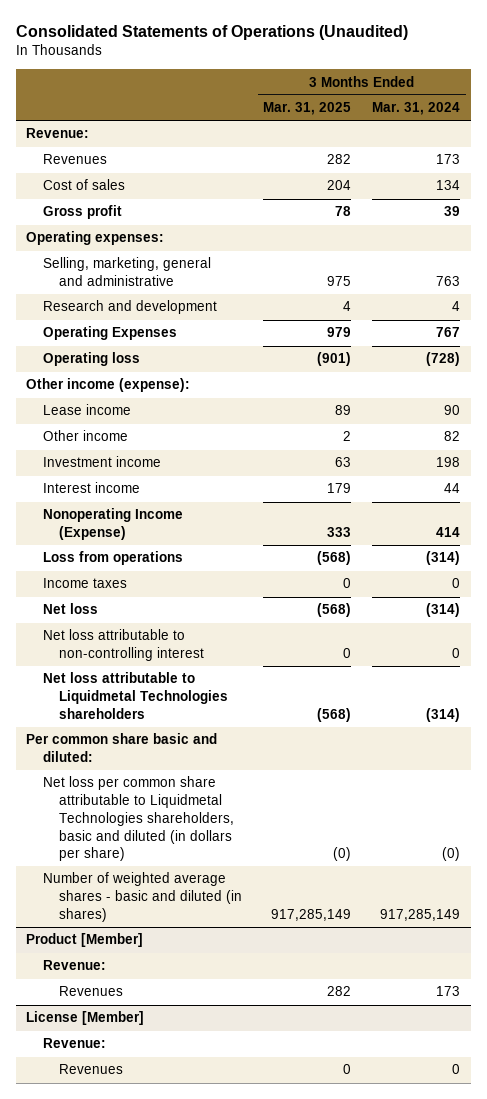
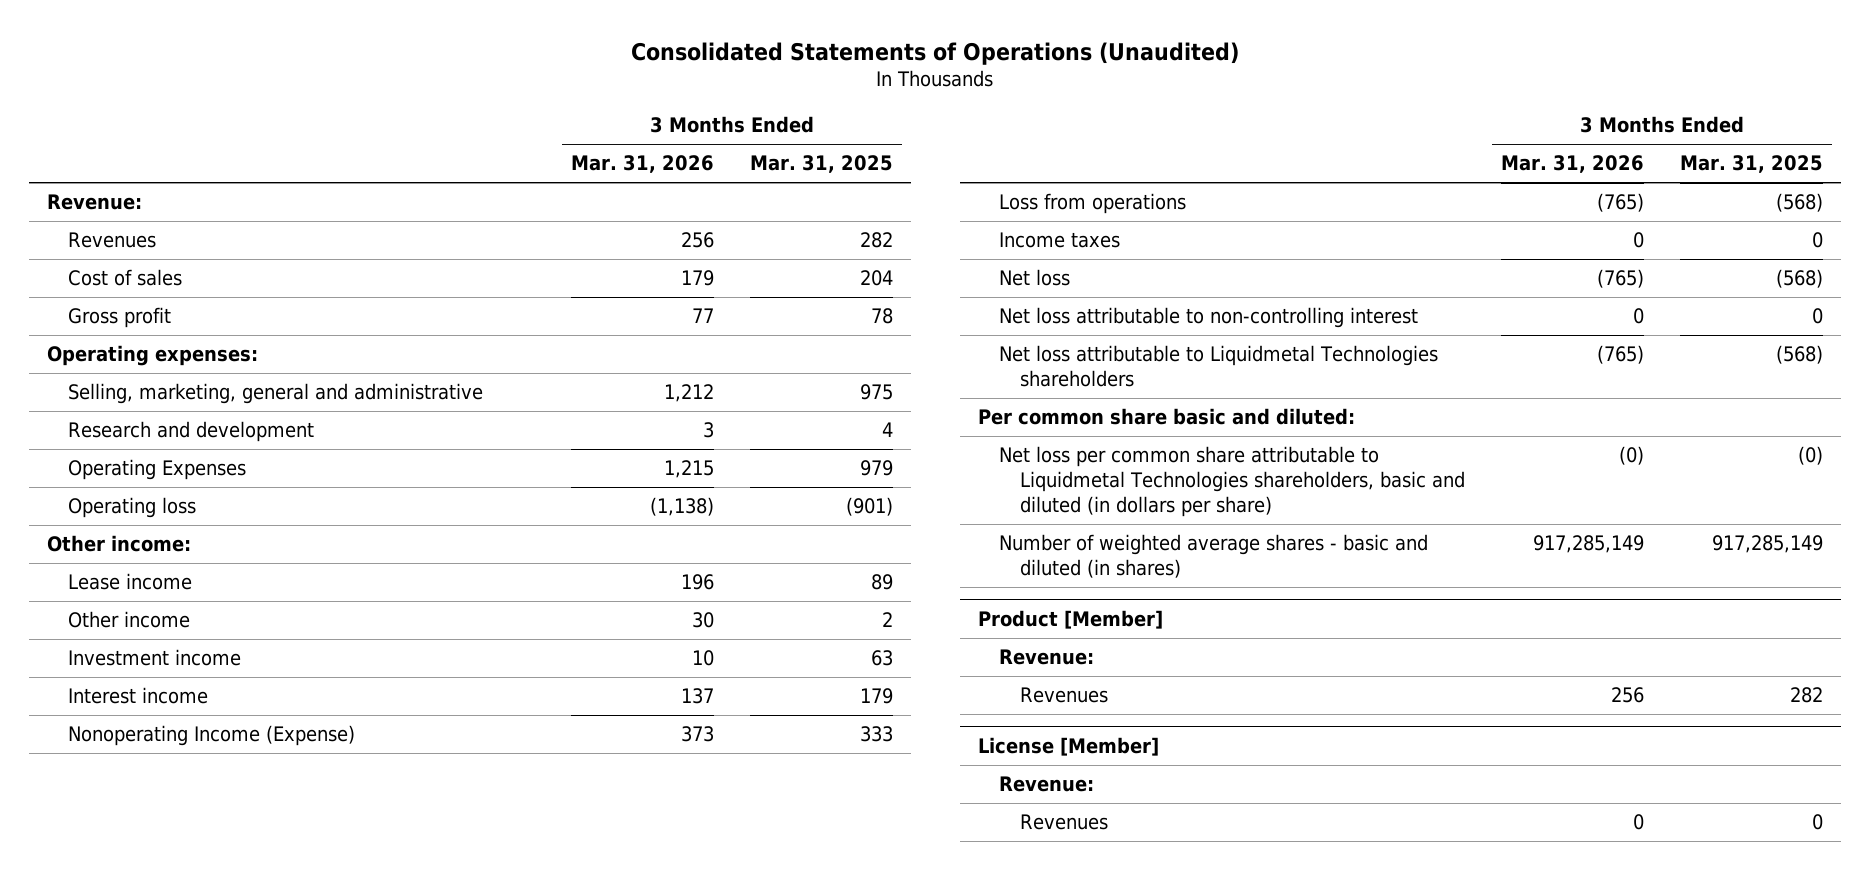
[372,102,461,116] Mar. 31, 2024 -> none
none -> [570,155,714,174] Mar. 31, 2026
[26,378,191,393] Other income (expense): -> [47,535,192,553] Other income:

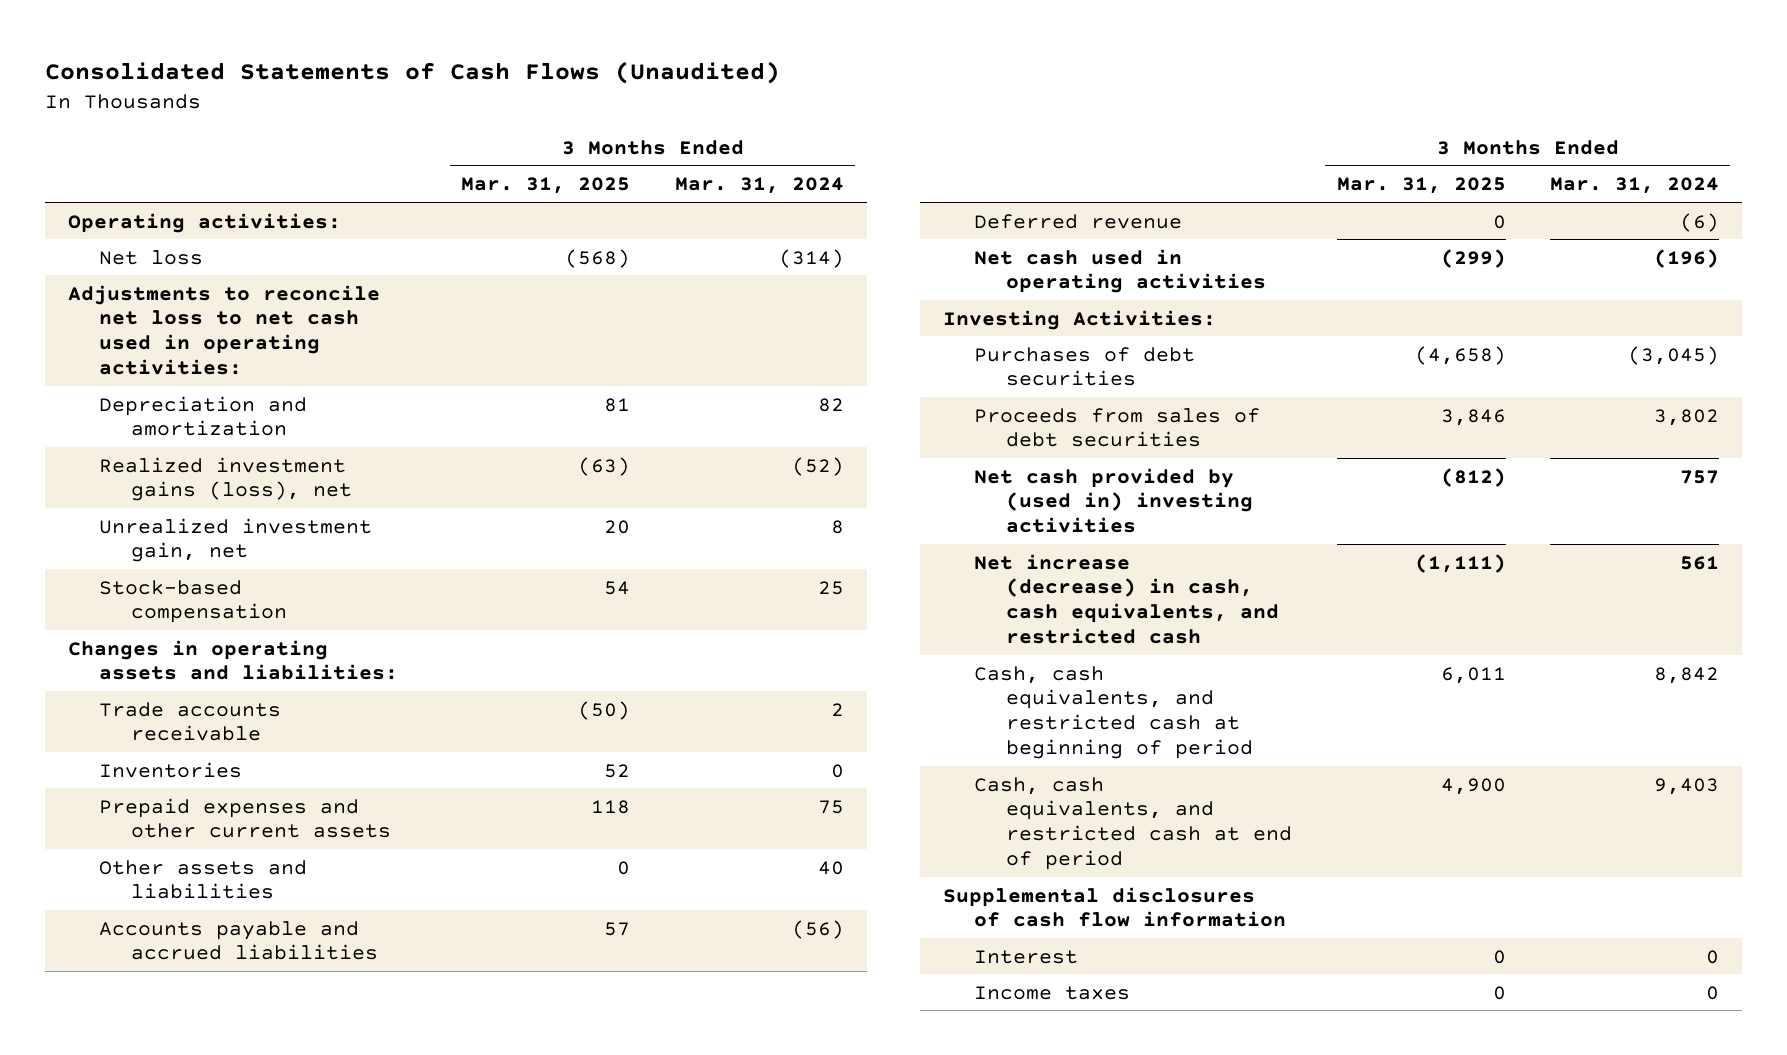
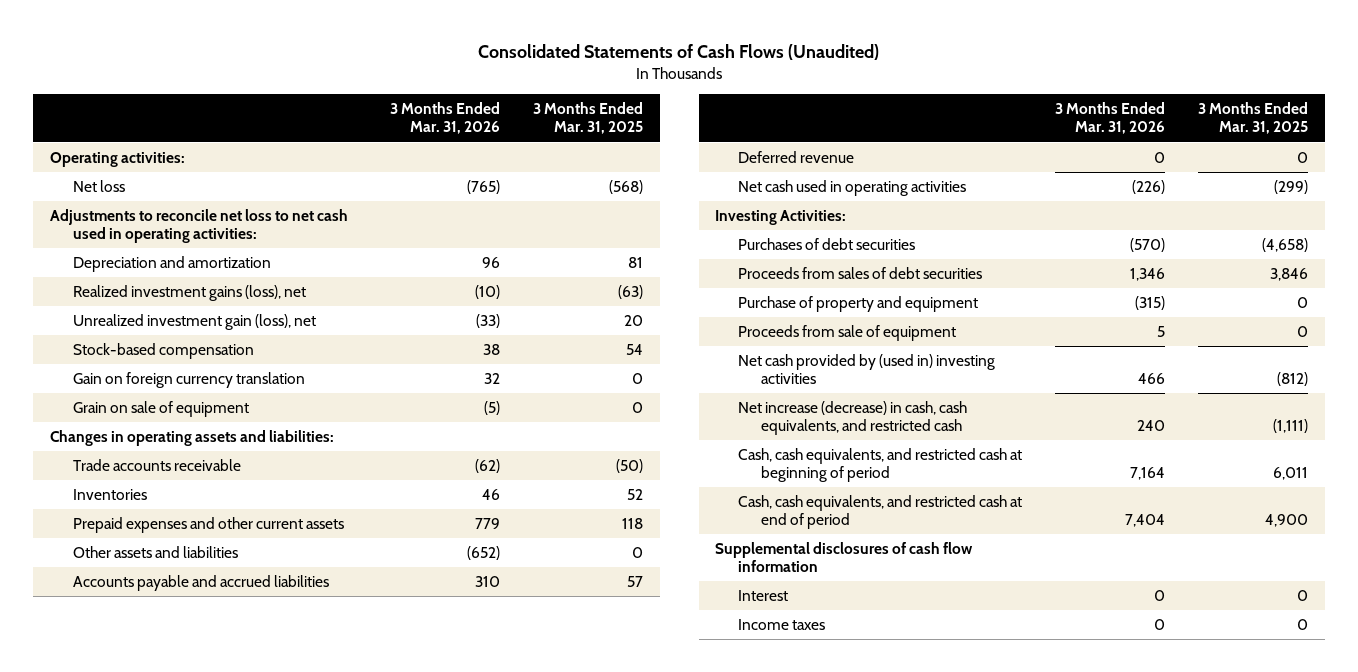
[675,177,845,195] Mar. 31, 2024 -> none
none -> [389,102,500,135] 3 Months Ended Mar. 31, 2026
[99,517,373,563] Unrealized investment gain, net -> [72,314,316,331] Unrealized investment gain (loss), net
none -> [72,372,305,389] Gain on foreign currency translation
none -> [72,401,249,418] Grain on sale of equipment
none -> [737,296,978,313] Purchase of property and equipment
none -> [737,325,956,342] Proceeds from sale of equipment

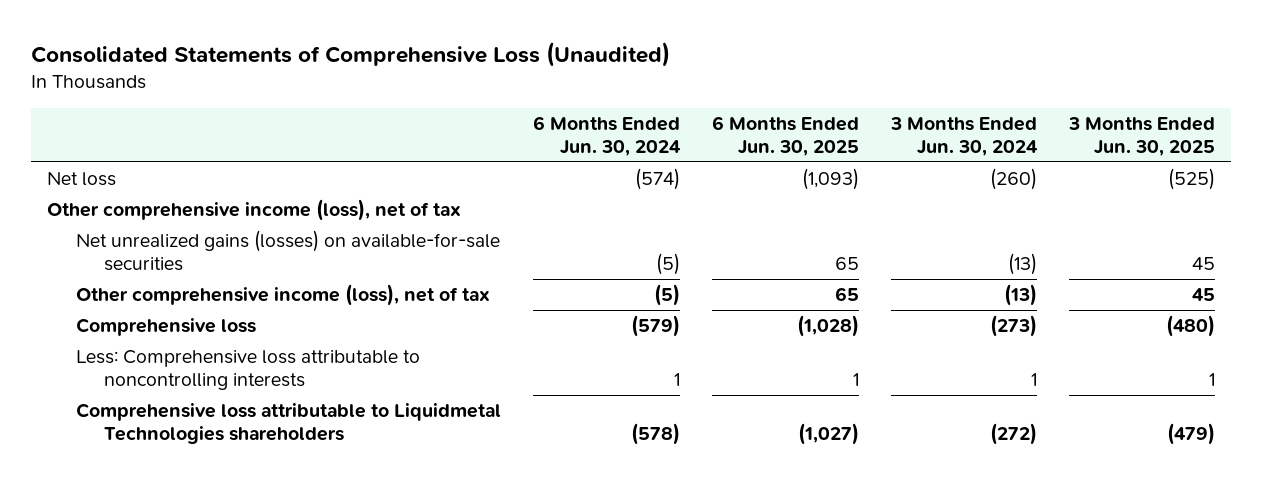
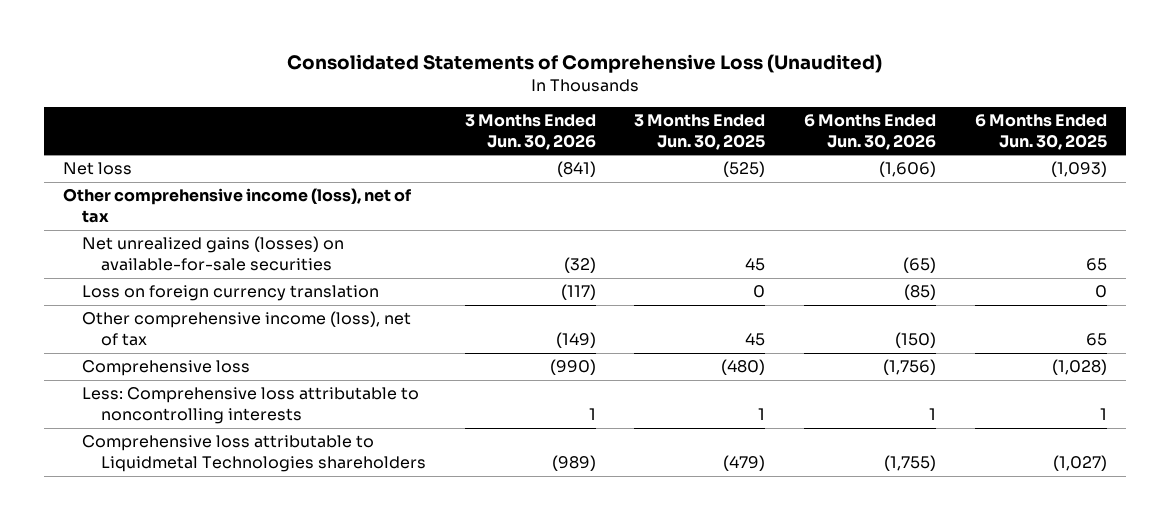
[532,115,681,157] 6 Months Ended Jun. 30, 2024 -> none
[889,116,1038,157] 3 Months Ended Jun. 30, 2024 -> none
none -> [464,114,596,150] 3 Months Ended Jun. 30, 2026
none -> [803,114,936,150] 6 Months Ended Jun. 30, 2026
none -> [82,285,380,302] Loss on foreign currency translation

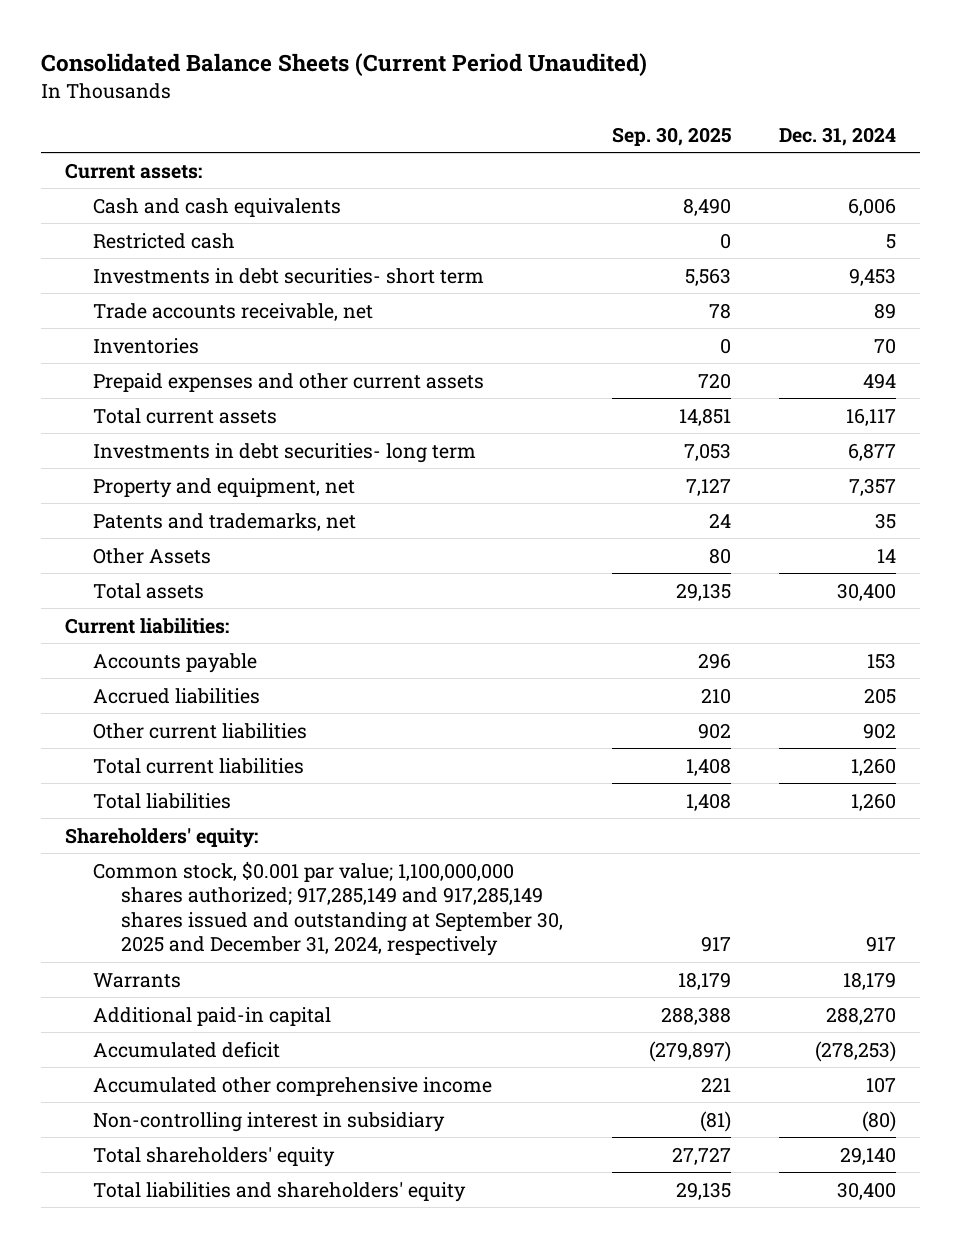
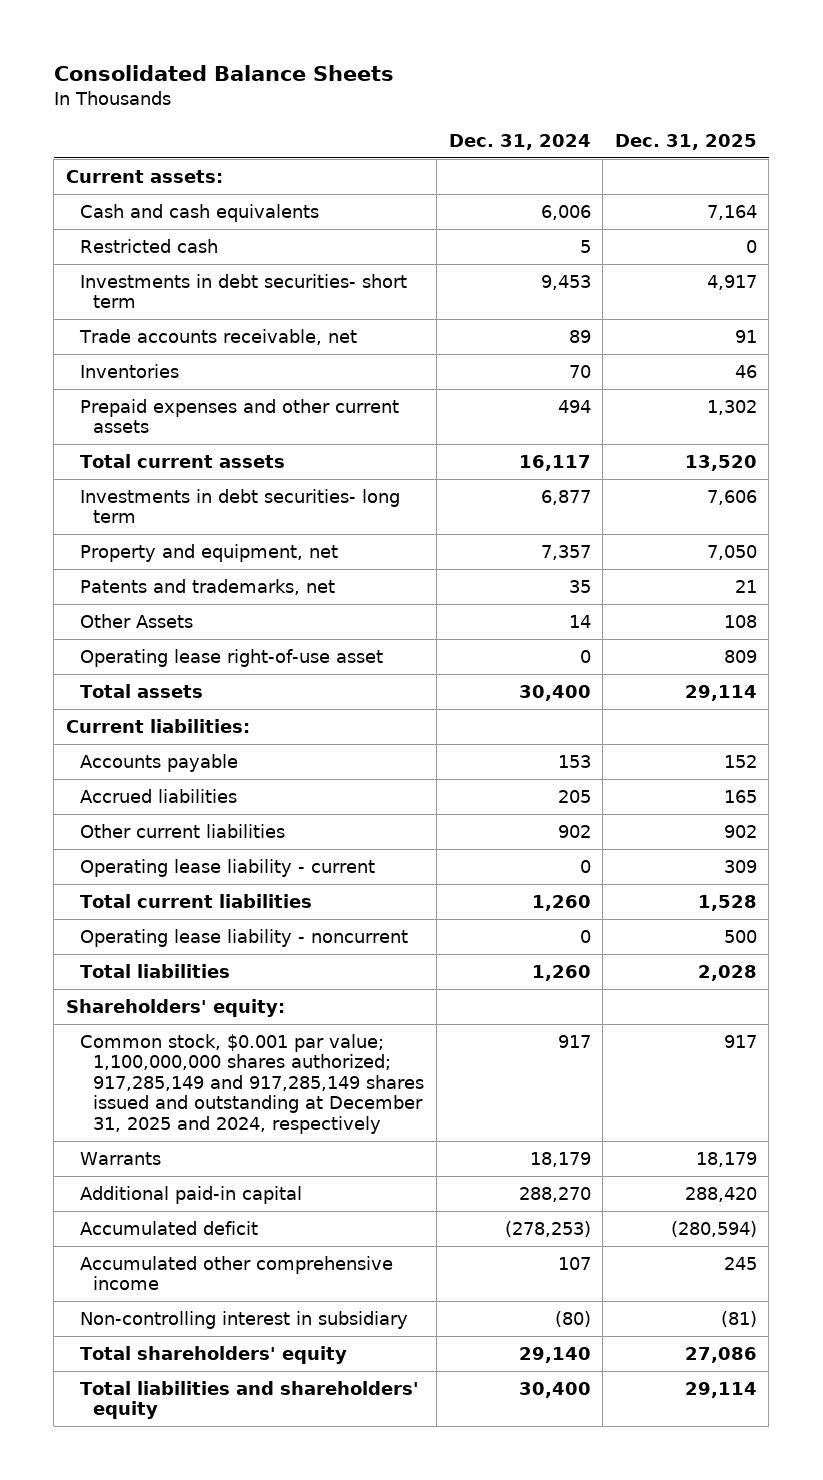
[41,53,648,77] Consolidated Balance Sheets (Current Period Unaudited) -> [53,65,394,82] Consolidated Balance Sheets
[611,126,731,146] Sep. 30, 2025 -> none
none -> [614,133,757,150] Dec. 31, 2025
none -> [79,648,383,667] Operating lease right-of-use asset
none -> [79,858,375,877] Operating lease liability - current
none -> [79,928,408,947] Operating lease liability - noncurrent
[93,860,564,956] Common stock, $0.001 par value; 1,100,000,000 shares authorized; 917,285,149 and 917,285,149 shares issued and outstanding at September 30, 2025 and December 31, 2024, respectively -> [79,1033,425,1134] Common stock, $0.001 par value; 1,100,000,000 shares authorized; 917,285,149 and 917,285,149 shares issued and outstanding at December 31, 2025 and 2024, respectively

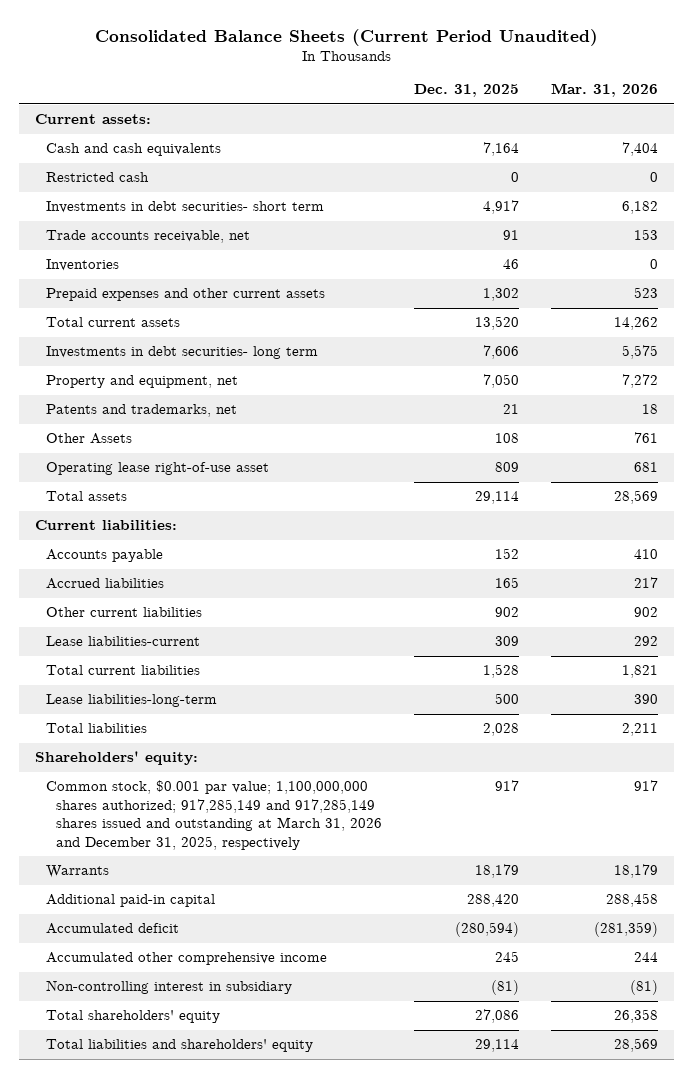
[53,65,394,82] Consolidated Balance Sheets -> [94,28,598,46] Consolidated Balance Sheets (Current Period Unaudited)
[448,133,591,150] Dec. 31, 2024 -> none
none -> [550,83,658,98] Mar. 31, 2026
[79,858,375,877] Operating lease liability - current -> [45,636,200,647] Lease liabilities-current
[79,928,408,947] Operating lease liability - noncurrent -> [45,694,217,708] Lease liabilities-long-term
[79,1033,425,1134] Common stock, $0.001 par value; 1,100,000,000 shares authorized; 917,285,149 and 917,285,149 shares issued and outstanding at December 31, 2025 and 2024, respectively -> [45,780,383,850] Common stock, $0.001 par value; 1,100,000,000 shares authorized; 917,285,149 and 917,285,149 shares issued and outstanding at March 31, 2026 and December 31, 2025, respectively

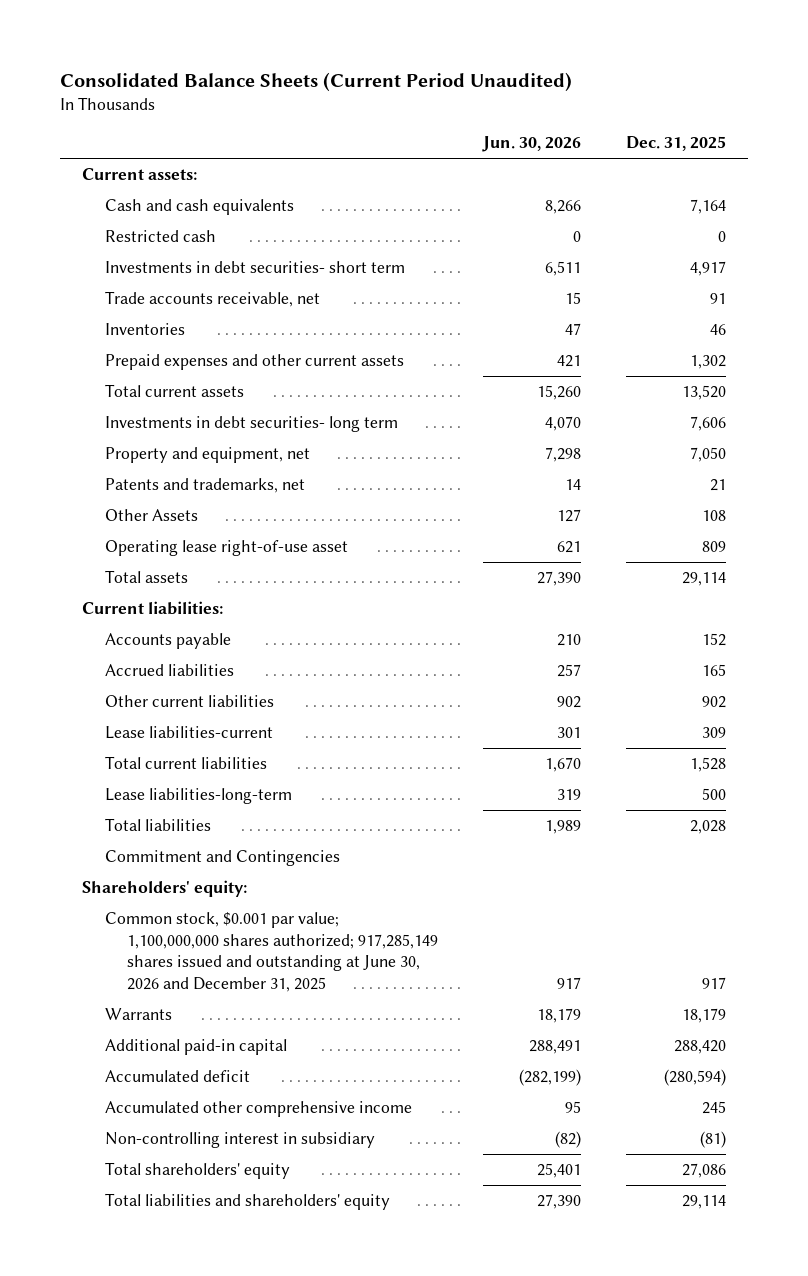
[550,83,658,98] Mar. 31, 2026 -> none
none -> [482,136,582,153] Jun. 30, 2026
none -> [104,850,340,867] Commitment and Contingencies
[45,780,383,850] Common stock, $0.001 par value; 1,100,000,000 shares authorized; 917,285,149 and 917,285,149 shares issued and outstanding at March 31, 2026 and December 31, 2025, respectively -> [104,912,439,992] Common stock, $0.001 par value; 1,100,000,000 shares authorized; 917,285,149 shares issued and outstanding at June 30, 2026 and December 31, 2025

